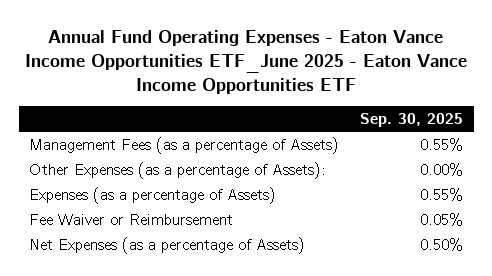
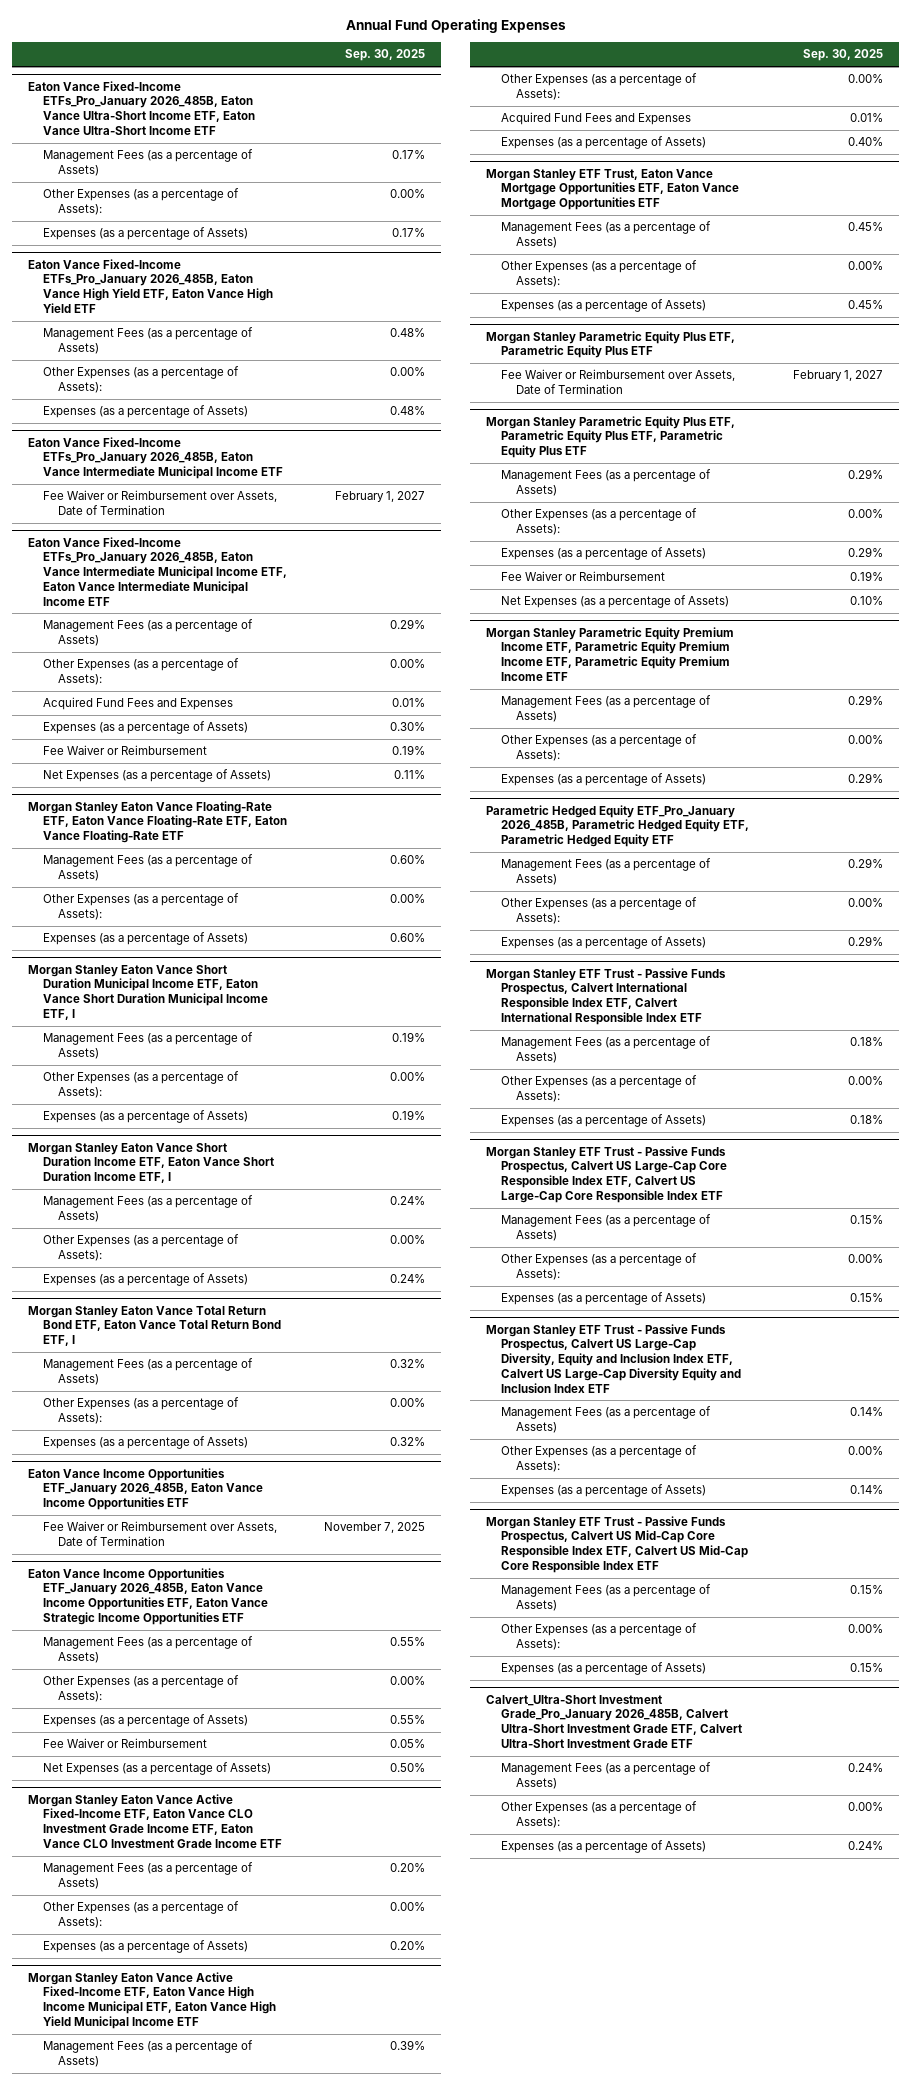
[25,29,468,94] Annual Fund Operating Expenses - Eaton Vance Income Opportunities ETF_June 2025 - Eaton Vance Income Opportunities ETF -> [345,19,566,34] Annual Fund Operating Expenses
none -> [28,80,256,135] Eaton Vance Fixed-Income ETFs_Pro_January 2026_485B, Eaton Vance Ultra-Short Income ETF, Eaton Vance Ultra-Short Income ETF
none -> [43,149,254,177] Management Fees (as a percentage of Assets)
none -> [43,188,240,216] Other Expenses (as a percentage of Assets):
none -> [43,227,249,241] Expenses (as a percentage of Assets)
none -> [28,258,274,313] Eaton Vance Fixed-Income ETFs_Pro_January 2026_485B, Eaton Vance High Yield ETF, Eaton Vance High Yield ETF
none -> [43,327,254,355] Management Fees (as a percentage of Assets)
none -> [43,366,240,394] Other Expenses (as a percentage of Assets):
none -> [43,405,249,419] Expenses (as a percentage of Assets)
none -> [28,436,284,480] Eaton Vance Fixed-Income ETFs_Pro_January 2026_485B, Eaton Vance Intermediate Municipal Income ETF
none -> [43,490,278,516] Fee Waiver or Reimbursement over Assets, Date of Termination
none -> [28,536,288,606] Eaton Vance Fixed-Income ETFs_Pro_January 2026_485B, Eaton Vance Intermediate Municipal Income ETF, Eaton Vance Intermediate Municipal Income ETF
none -> [43,619,254,647] Management Fees (as a percentage of Assets)
none -> [43,658,240,686] Other Expenses (as a percentage of Assets):
none -> [43,697,234,711] Acquired Fund Fees and Expenses
none -> [43,721,249,735] Expenses (as a percentage of Assets)
none -> [43,745,208,756] Fee Waiver or Reimbursement
none -> [43,769,272,783] Net Expenses (as a percentage of Assets)
none -> [28,800,288,844] Morgan Stanley Eaton Vance Floating-Rate ETF, Eaton Vance Floating-Rate ETF, Eaton Vance Floating-Rate ETF
none -> [43,854,254,882] Management Fees (as a percentage of Assets)
none -> [43,893,240,921] Other Expenses (as a percentage of Assets):
none -> [43,932,249,946] Expenses (as a percentage of Assets)
none -> [28,964,269,1020] Morgan Stanley Eaton Vance Short Duration Municipal Income ETF, Eaton Vance Short Duration Municipal Income ETF, I
none -> [43,1032,254,1060] Management Fees (as a percentage of Assets)
none -> [43,1071,240,1099] Other Expenses (as a percentage of Assets):
none -> [43,1110,249,1124] Expenses (as a percentage of Assets)
none -> [28,1142,275,1184] Morgan Stanley Eaton Vance Short Duration Income ETF, Eaton Vance Short Duration Income ETF, I
none -> [43,1195,254,1223] Management Fees (as a percentage of Assets)
none -> [43,1234,240,1262] Other Expenses (as a percentage of Assets):
none -> [43,1273,249,1287] Expenses (as a percentage of Assets)
none -> [28,1305,282,1347] Morgan Stanley Eaton Vance Total Return Bond ETF, Eaton Vance Total Return Bond ETF, I
none -> [43,1358,254,1386] Management Fees (as a percentage of Assets)
none -> [43,1397,240,1425] Other Expenses (as a percentage of Assets):
none -> [43,1436,249,1450] Expenses (as a percentage of Assets)
none -> [28,1467,264,1511] Eaton Vance Income Opportunities ETF_January 2026_485B, Eaton Vance Income Opportunities ETF
none -> [43,1521,278,1547] Fee Waiver or Reimbursement over Assets, Date of Termination
none -> [28,1567,269,1625] Eaton Vance Income Opportunities ETF_January 2026_485B, Eaton Vance Income Opportunities ETF, Eaton Vance Strategic Income Opportunities ETF
none -> [28,1793,283,1848] Morgan Stanley Eaton Vance Active Fixed-Income ETF, Eaton Vance CLO Investment Grade Income ETF, Eaton Vance CLO Investment Grade Income ETF
none -> [43,1862,254,1890] Management Fees (as a percentage of Assets)
none -> [43,1901,240,1929] Other Expenses (as a percentage of Assets):
none -> [43,1940,249,1954] Expenses (as a percentage of Assets)
none -> [28,1971,277,2029] Morgan Stanley Eaton Vance Active Fixed-Income ETF, Eaton Vance High Income Municipal ETF, Eaton Vance High Yield Municipal Income ETF
none -> [43,2040,254,2068] Management Fees (as a percentage of Assets)
none -> [501,73,698,101] Other Expenses (as a percentage of Assets):
none -> [501,112,692,126] Acquired Fund Fees and Expenses
none -> [501,136,707,150] Expenses (as a percentage of Assets)
none -> [486,168,740,211] Morgan Stanley ETF Trust, Eaton Vance Mortgage Opportunities ETF, Eaton Vance Mortgage Opportunities ETF
none -> [501,221,712,249] Management Fees (as a percentage of Assets)
none -> [501,260,698,288] Other Expenses (as a percentage of Assets):
none -> [501,299,707,313] Expenses (as a percentage of Assets)
none -> [486,330,736,359] Morgan Stanley Parametric Equity Plus ETF, Parametric Equity Plus ETF
none -> [501,369,736,395] Fee Waiver or Reimbursement over Assets, Date of Termination
none -> [486,415,736,459] Morgan Stanley Parametric Equity Plus ETF, Parametric Equity Plus ETF, Parametric Equity Plus ETF
none -> [501,469,712,497] Management Fees (as a percentage of Assets)
none -> [501,508,698,536] Other Expenses (as a percentage of Assets):
none -> [501,547,707,561] Expenses (as a percentage of Assets)
none -> [501,571,666,582] Fee Waiver or Reimbursement
none -> [501,595,730,609] Net Expenses (as a percentage of Assets)
none -> [486,626,735,681] Morgan Stanley Parametric Equity Premium Income ETF, Parametric Equity Premium Income ETF, Parametric Equity Premium Income ETF
none -> [501,695,712,723] Management Fees (as a percentage of Assets)
none -> [501,734,698,762] Other Expenses (as a percentage of Assets):
none -> [501,773,707,787] Expenses (as a percentage of Assets)
none -> [486,804,750,848] Parametric Hedged Equity ETF_Pro_January 2026_485B, Parametric Hedged Equity ETF, Parametric Hedged Equity ETF
none -> [501,858,712,886] Management Fees (as a percentage of Assets)
none -> [501,897,698,925] Other Expenses (as a percentage of Assets):
none -> [501,936,707,950] Expenses (as a percentage of Assets)
none -> [486,967,727,1025] Morgan Stanley ETF Trust - Passive Funds Prospectus, Calvert International Responsible Index ETF, Calvert International Responsible Index ETF
none -> [501,1036,712,1064] Management Fees (as a percentage of Assets)
none -> [501,1075,698,1103] Other Expenses (as a percentage of Assets):
none -> [501,1114,707,1128] Expenses (as a percentage of Assets)
none -> [486,1145,728,1203] Morgan Stanley ETF Trust - Passive Funds Prospectus, Calvert US Large-Cap Core Responsible Index ETF, Calvert US Large-Cap Core Responsible Index ETF
none -> [501,1214,712,1242] Management Fees (as a percentage of Assets)
none -> [501,1253,698,1281] Other Expenses (as a percentage of Assets):
none -> [501,1292,707,1306] Expenses (as a percentage of Assets)
none -> [486,1323,742,1393] Morgan Stanley ETF Trust - Passive Funds Prospectus, Calvert US Large-Cap Diversity, Equity and Inclusion Index ETF, Calvert US Large-Cap Diversity Equity and Inclusion Index ETF
none -> [501,1406,712,1434] Management Fees (as a percentage of Assets)
none -> [501,1445,698,1473] Other Expenses (as a percentage of Assets):
none -> [501,1484,707,1498] Expenses (as a percentage of Assets)
none -> [486,1515,749,1573] Morgan Stanley ETF Trust - Passive Funds Prospectus, Calvert US Mid-Cap Core Responsible Index ETF, Calvert US Mid-Cap Core Responsible Index ETF
none -> [501,1584,712,1612] Management Fees (as a percentage of Assets)
none -> [501,1623,698,1651] Other Expenses (as a percentage of Assets):
none -> [501,1662,707,1676] Expenses (as a percentage of Assets)
none -> [486,1694,743,1748] Calvert_Ultra-Short Investment Grade_Pro_January 2026_485B, Calvert Ultra-Short Investment Grade ETF, Calvert Ultra-Short Investment Grade ETF
none -> [501,1762,712,1790] Management Fees (as a percentage of Assets)
none -> [501,1801,698,1829] Other Expenses (as a percentage of Assets):
none -> [501,1840,707,1854] Expenses (as a percentage of Assets)

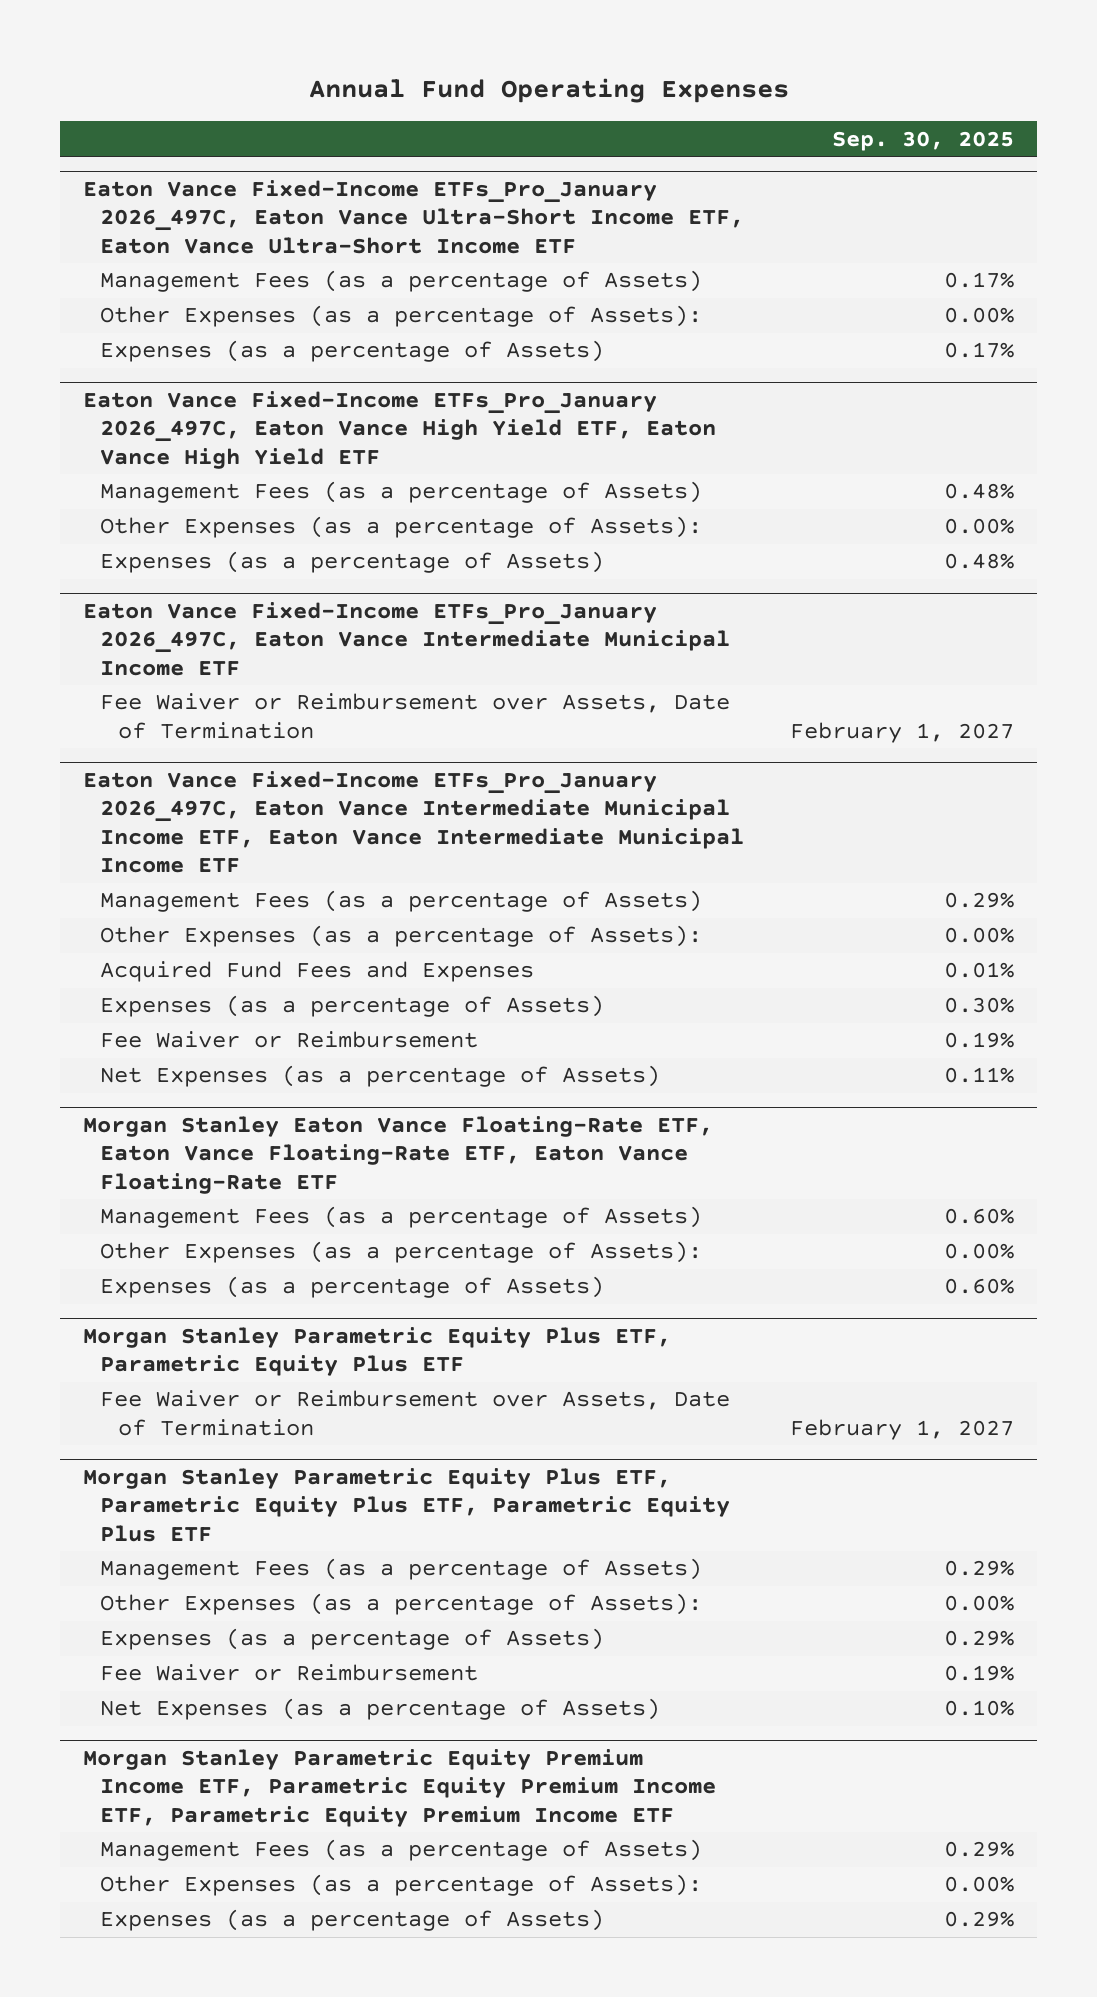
[28,80,256,135] Eaton Vance Fixed-Income ETFs_Pro_January 2026_485B, Eaton Vance Ultra-Short Income ETF, Eaton Vance Ultra-Short Income ETF -> [83,179,745,254] Eaton Vance Fixed-Income ETFs_Pro_January 2026_497C, Eaton Vance Ultra-Short Income ETF, Eaton Vance Ultra-Short Income ETF
[28,258,274,313] Eaton Vance Fixed-Income ETFs_Pro_January 2026_485B, Eaton Vance High Yield ETF, Eaton Vance High Yield ETF -> [83,390,717,469] Eaton Vance Fixed-Income ETFs_Pro_January 2026_497C, Eaton Vance High Yield ETF, Eaton Vance High Yield ETF
[28,436,284,480] Eaton Vance Fixed-Income ETFs_Pro_January 2026_485B, Eaton Vance Intermediate Municipal Income ETF -> [83,601,731,676] Eaton Vance Fixed-Income ETFs_Pro_January 2026_497C, Eaton Vance Intermediate Municipal Income ETF
[28,536,288,606] Eaton Vance Fixed-Income ETFs_Pro_January 2026_485B, Eaton Vance Intermediate Municipal Income ETF, Eaton Vance Intermediate Municipal Income ETF -> [83,770,745,874] Eaton Vance Fixed-Income ETFs_Pro_January 2026_497C, Eaton Vance Intermediate Municipal Income ETF, Eaton Vance Intermediate Municipal Income ETF
[28,964,269,1020] Morgan Stanley Eaton Vance Short Duration Municipal Income ETF, Eaton Vance Short Duration Municipal Income ETF, I -> none
[43,1032,254,1060] Management Fees (as a percentage of Assets) -> none
[43,1071,240,1099] Other Expenses (as a percentage of Assets): -> none
[43,1110,249,1124] Expenses (as a percentage of Assets) -> none
[28,1142,275,1184] Morgan Stanley Eaton Vance Short Duration Income ETF, Eaton Vance Short Duration Income ETF, I -> none
[43,1195,254,1223] Management Fees (as a percentage of Assets) -> none
[43,1234,240,1262] Other Expenses (as a percentage of Assets): -> none
[43,1273,249,1287] Expenses (as a percentage of Assets) -> none
[28,1305,282,1347] Morgan Stanley Eaton Vance Total Return Bond ETF, Eaton Vance Total Return Bond ETF, I -> none
[43,1358,254,1386] Management Fees (as a percentage of Assets) -> none
[43,1397,240,1425] Other Expenses (as a percentage of Assets): -> none
[43,1436,249,1450] Expenses (as a percentage of Assets) -> none
[28,1467,264,1511] Eaton Vance Income Opportunities ETF_January 2026_485B, Eaton Vance Income Opportunities ETF -> none
[43,1521,278,1547] Fee Waiver or Reimbursement over Assets, Date of Termination -> none
[28,1567,269,1625] Eaton Vance Income Opportunities ETF_January 2026_485B, Eaton Vance Income Opportunities ETF, Eaton Vance Strategic Income Opportunities ETF -> none
[43,1636,254,1664] Management Fees (as a percentage of Assets) -> none
[43,1675,240,1703] Other Expenses (as a percentage of Assets): -> none
[43,1714,249,1728] Expenses (as a percentage of Assets) -> none
[43,1738,208,1749] Fee Waiver or Reimbursement -> none
[43,1762,272,1776] Net Expenses (as a percentage of Assets) -> none
[28,1793,283,1848] Morgan Stanley Eaton Vance Active Fixed-Income ETF, Eaton Vance CLO Investment Grade Income ETF, Eaton Vance CLO Investment Grade Income ETF -> none
[43,1862,254,1890] Management Fees (as a percentage of Assets) -> none
[43,1901,240,1929] Other Expenses (as a percentage of Assets): -> none
[43,1940,249,1954] Expenses (as a percentage of Assets) -> none
[28,1971,277,2029] Morgan Stanley Eaton Vance Active Fixed-Income ETF, Eaton Vance High Income Municipal ETF, Eaton Vance High Yield Municipal Income ETF -> none
[43,2040,254,2068] Management Fees (as a percentage of Assets) -> none
[501,73,698,101] Other Expenses (as a percentage of Assets): -> none
[501,112,692,126] Acquired Fund Fees and Expenses -> none
[501,136,707,150] Expenses (as a percentage of Assets) -> none
[486,168,740,211] Morgan Stanley ETF Trust, Eaton Vance Mortgage Opportunities ETF, Eaton Vance Mortgage Opportunities ETF -> none
[501,221,712,249] Management Fees (as a percentage of Assets) -> none
[501,260,698,288] Other Expenses (as a percentage of Assets): -> none
[501,299,707,313] Expenses (as a percentage of Assets) -> none
[486,804,750,848] Parametric Hedged Equity ETF_Pro_January 2026_485B, Parametric Hedged Equity ETF, Parametric Hedged Equity ETF -> none
[501,858,712,886] Management Fees (as a percentage of Assets) -> none
[501,897,698,925] Other Expenses (as a percentage of Assets): -> none
[501,936,707,950] Expenses (as a percentage of Assets) -> none
[486,967,727,1025] Morgan Stanley ETF Trust - Passive Funds Prospectus, Calvert International Responsible Index ETF, Calvert International Responsible Index ETF -> none
[501,1036,712,1064] Management Fees (as a percentage of Assets) -> none
[501,1075,698,1103] Other Expenses (as a percentage of Assets): -> none
[501,1114,707,1128] Expenses (as a percentage of Assets) -> none
[486,1145,728,1203] Morgan Stanley ETF Trust - Passive Funds Prospectus, Calvert US Large-Cap Core Responsible Index ETF, Calvert US Large-Cap Core Responsible Index ETF -> none
[501,1214,712,1242] Management Fees (as a percentage of Assets) -> none
[501,1253,698,1281] Other Expenses (as a percentage of Assets): -> none
[501,1292,707,1306] Expenses (as a percentage of Assets) -> none
[486,1323,742,1393] Morgan Stanley ETF Trust - Passive Funds Prospectus, Calvert US Large-Cap Diversity, Equity and Inclusion Index ETF, Calvert US Large-Cap Diversity Equity and Inclusion Index ETF -> none
[501,1406,712,1434] Management Fees (as a percentage of Assets) -> none
[501,1445,698,1473] Other Expenses (as a percentage of Assets): -> none
[501,1484,707,1498] Expenses (as a percentage of Assets) -> none
[486,1515,749,1573] Morgan Stanley ETF Trust - Passive Funds Prospectus, Calvert US Mid-Cap Core Responsible Index ETF, Calvert US Mid-Cap Core Responsible Index ETF -> none
[501,1584,712,1612] Management Fees (as a percentage of Assets) -> none
[501,1623,698,1651] Other Expenses (as a percentage of Assets): -> none
[501,1662,707,1676] Expenses (as a percentage of Assets) -> none
[486,1694,743,1748] Calvert_Ultra-Short Investment Grade_Pro_January 2026_485B, Calvert Ultra-Short Investment Grade ETF, Calvert Ultra-Short Investment Grade ETF -> none
[501,1762,712,1790] Management Fees (as a percentage of Assets) -> none
[501,1801,698,1829] Other Expenses (as a percentage of Assets): -> none
[501,1840,707,1854] Expenses (as a percentage of Assets) -> none

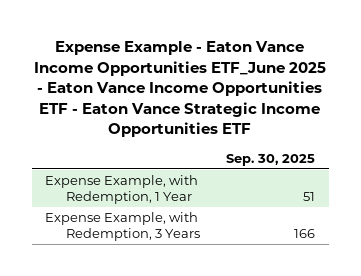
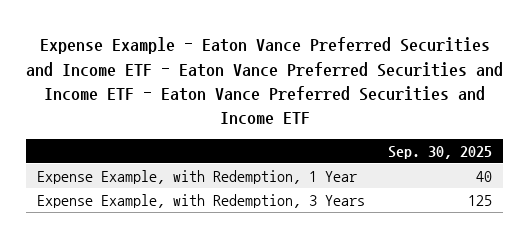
[34,41,327,138] Expense Example - Eaton Vance Income Opportunities ETF_June 2025 - Eaton Vance Income Opportunities ETF - Eaton Vance Strategic Income Opportunities ETF -> [25,37,503,126] Expense Example - Eaton Vance Preferred Securities and Income ETF - Eaton Vance Preferred Securities and Income ETF - Eaton Vance Preferred Securities and Income ETF
[303,192,316,202] 51 -> [475,170,492,182] 40
[294,229,316,239] 166 -> [467,194,492,206] 125

